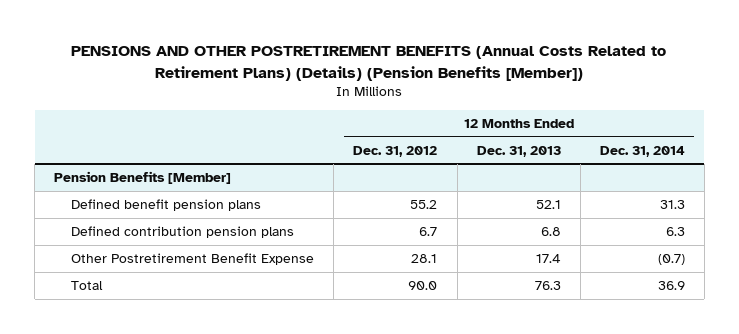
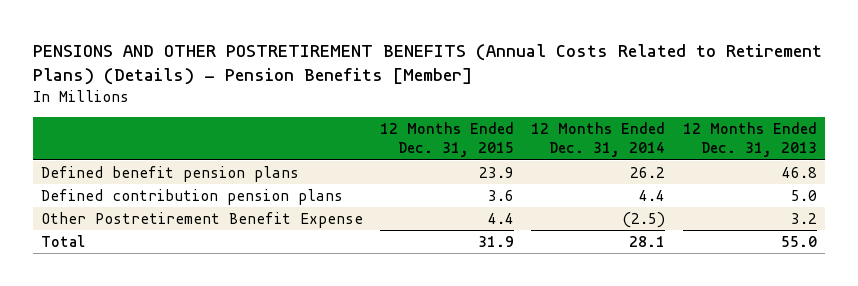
[71,46,667,81] PENSIONS AND OTHER POSTRETIREMENT BENEFITS (Annual Costs Related to Retirement Plans) (Details) (Pension Benefits [Member]) -> [32,43,822,85] PENSIONS AND OTHER POSTRETIREMENT BENEFITS (Annual Costs Related to Retirement Plans) (Details) - Pension Benefits [Member]
[353,145,438,157] Dec. 31, 2012 -> none
none -> [380,122,515,158] 12 Months Ended Dec. 31, 2015
[54,170,232,184] Pension Benefits [Member] -> none
[535,199,561,209] 52.1 -> [781,166,817,178] 46.8
[659,199,685,209] 31.3 -> [630,166,666,178] 26.2
[540,226,561,236] 6.8 -> [790,189,817,201] 5.0
[665,226,685,236] 6.3 -> [639,189,666,201] 4.4
[535,253,561,263] 17.4 -> [790,212,817,224] 3.2
[657,253,685,265] (0.7) -> [622,211,666,228] (2.5)
[534,280,561,290] 76.3 -> [780,235,817,247] 55.0
[657,280,685,290] 36.9 -> [629,235,666,247] 28.1

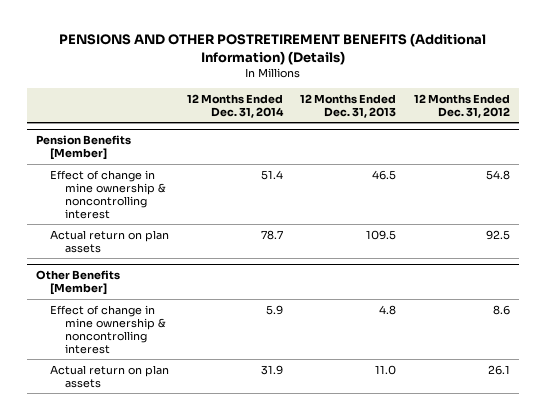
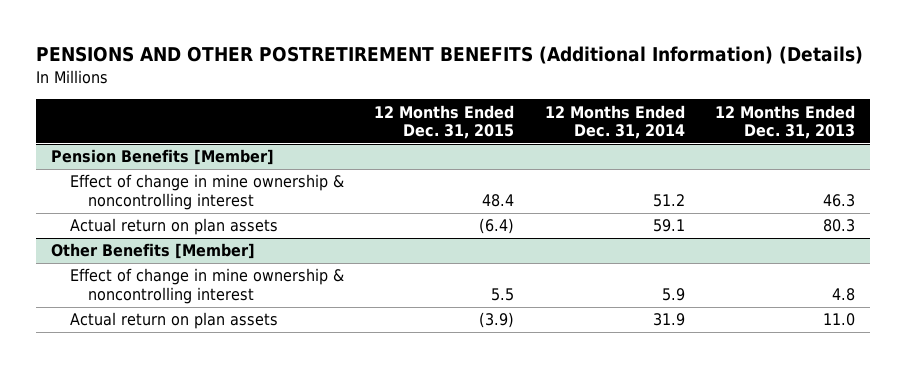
[413,93,510,118] 12 Months Ended Dec. 31, 2012 -> none
none -> [374,104,515,140] 12 Months Ended Dec. 31, 2015
[260,169,283,180] 51.4 -> [652,194,685,208] 51.2
[372,169,397,180] 46.5 -> [823,194,856,208] 46.3
[260,229,283,240] 78.7 -> [652,219,685,233] 59.1
[366,229,397,240] 109.5 -> [823,219,856,233] 80.3

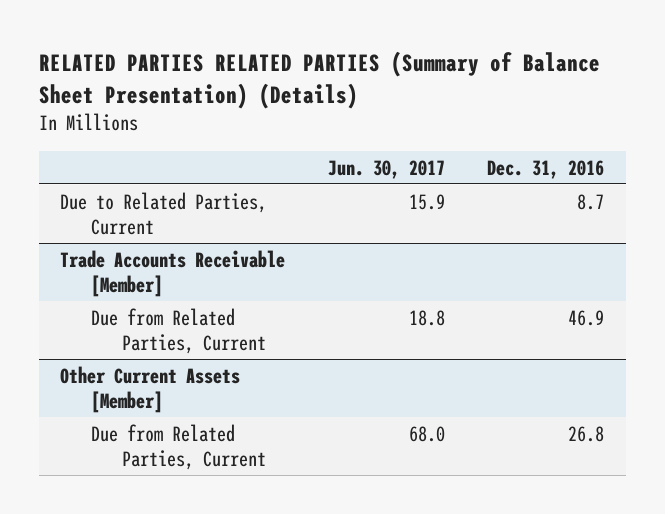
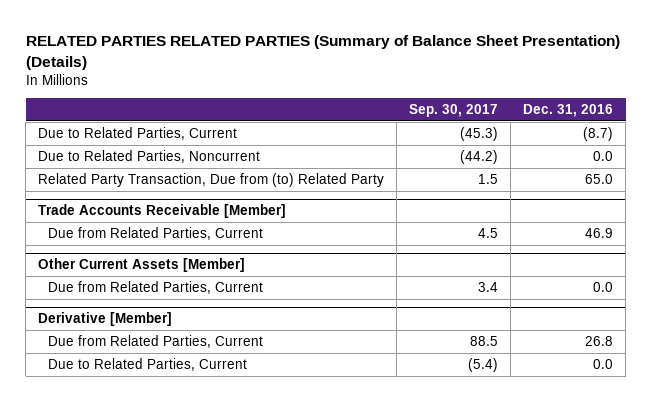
[327,159,445,179] Jun. 30, 2017 -> none
none -> [409,104,499,118] Sep. 30, 2017
[577,193,605,210] 8.7 -> [583,126,614,141] (8.7)
none -> [38,149,261,163] Due to Related Parties, Noncurrent
none -> [38,172,385,187] Related Party Transaction, Due from (to) Related Party
none -> [48,280,264,294] Due from Related Parties, Current
none -> [38,311,173,326] Derivative [Member]
none -> [48,357,248,371] Due to Related Parties, Current

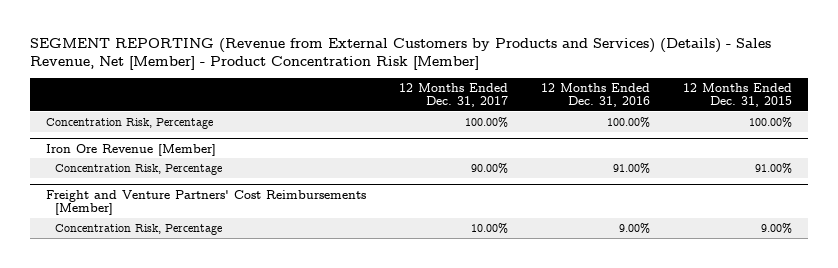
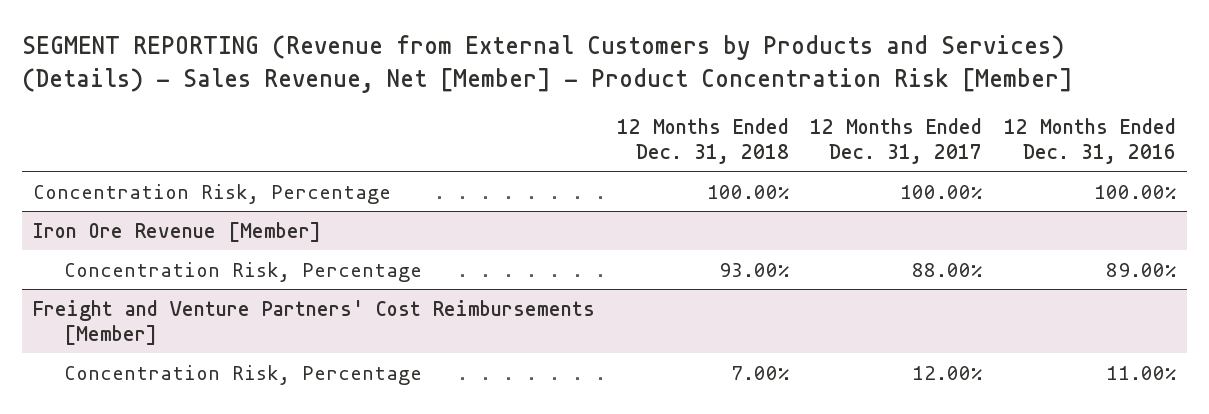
[682,82,792,108] 12 Months Ended Dec. 31, 2015 -> none
none -> [616,117,789,164] 12 Months Ended Dec. 31, 2018
[471,162,509,174] 90.00% -> [912,262,983,277] 88.00%
[612,162,650,174] 91.00% -> [1106,262,1177,277] 89.00%
[471,222,509,234] 10.00% -> [912,365,983,380] 12.00%
[618,222,650,234] 9.00% -> [1106,365,1177,380] 11.00%

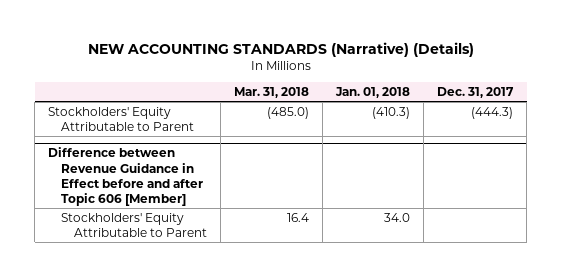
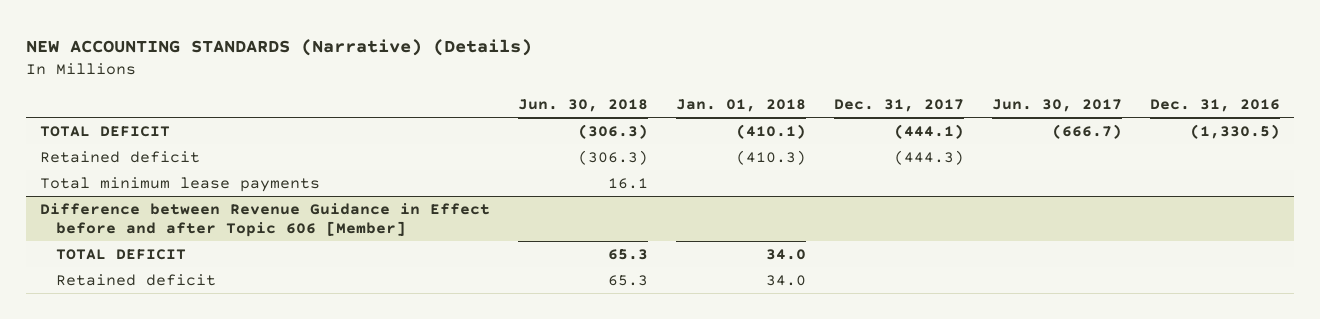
[234,86,310,98] Mar. 31, 2018 -> none
none -> [518,98,649,112] Jun. 30, 2018
none -> [992,98,1123,112] Jun. 30, 2017
none -> [1149,98,1280,112] Dec. 31, 2016
none -> [40,126,171,138] TOTAL DEFICIT
[48,106,195,132] Stockholders' Equity Attributable to Parent -> [40,151,201,164] Retained deficit
none -> [40,177,321,193] Total minimum lease payments
none -> [55,249,186,261] TOTAL DEFICIT
[61,212,208,238] Stockholders' Equity Attributable to Parent -> [55,274,216,287] Retained deficit

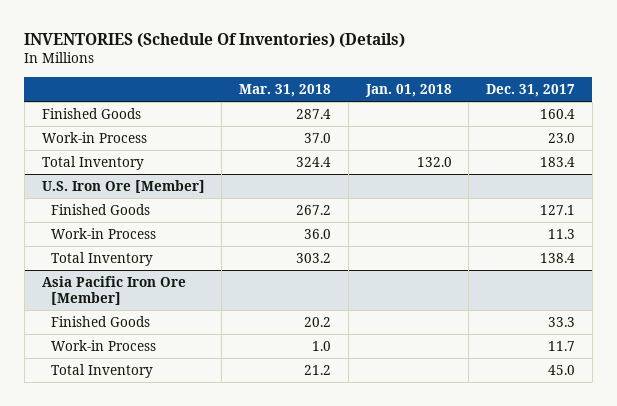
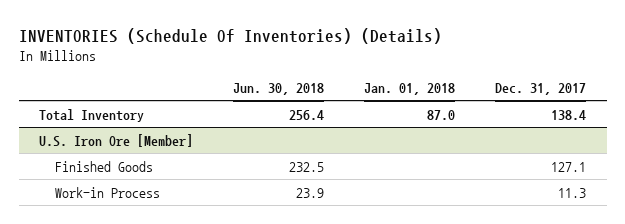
[239,83,332,97] Mar. 31, 2018 -> none
none -> [233,82,325,95] Jun. 30, 2018
[41,108,141,120] Finished Goods -> none
[41,132,147,144] Work-in Process -> none
[416,157,452,168] 132.0 -> [427,109,456,120] 87.0
[539,157,575,168] 183.4 -> [551,109,587,120] 138.4
[51,252,154,267] Total Inventory -> none
[41,276,186,305] Asia Pacific Iron Ore [Member] -> none
[51,316,151,328] Finished Goods -> none
[51,340,157,352] Work-in Process -> none
[51,364,154,379] Total Inventory -> none

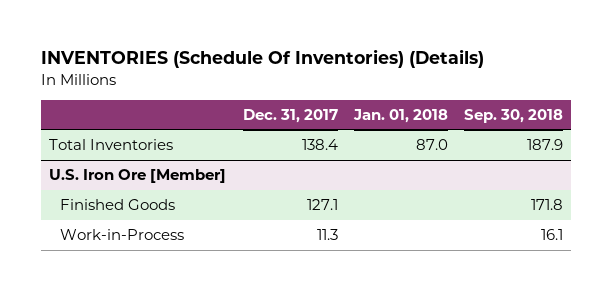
[233,82,325,95] Jun. 30, 2018 -> none
none -> [464,108,564,123] Sep. 30, 2018
[39,108,145,122] Total Inventory -> [49,139,174,151] Total Inventories
[55,186,161,198] Work-in Process -> [60,229,185,241] Work-in-Process

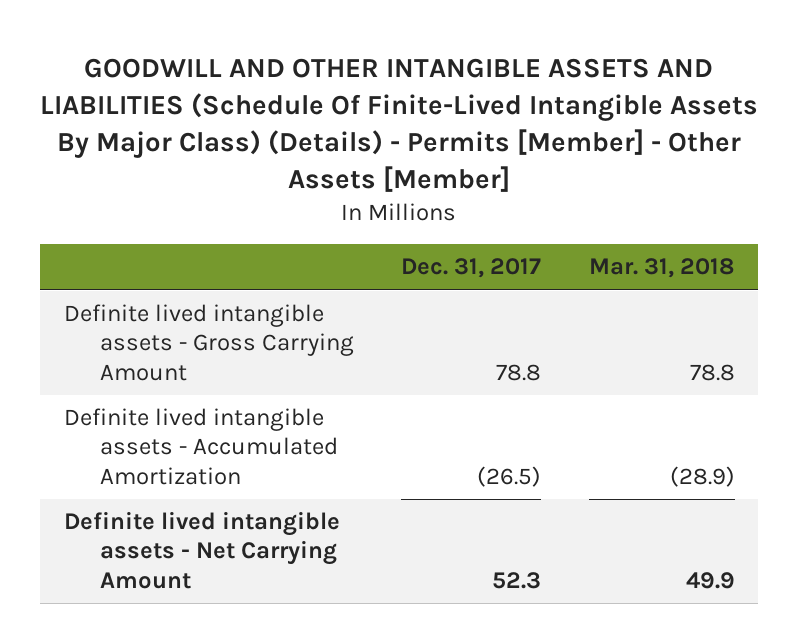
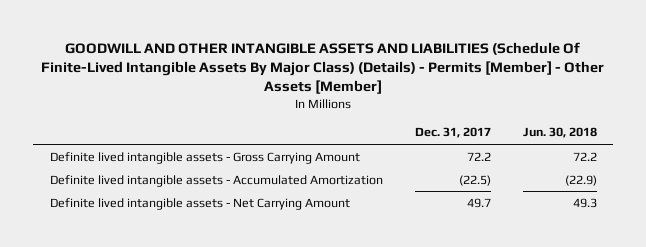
[588,258,735,279] Mar. 31, 2018 -> none
none -> [522,127,597,139] Jun. 30, 2018
[496,363,542,381] 78.8 -> [466,151,491,161] 72.2
[477,465,542,487] (26.5) -> [458,174,491,186] (22.5)
[492,571,542,589] 52.3 -> [466,197,491,208] 49.7

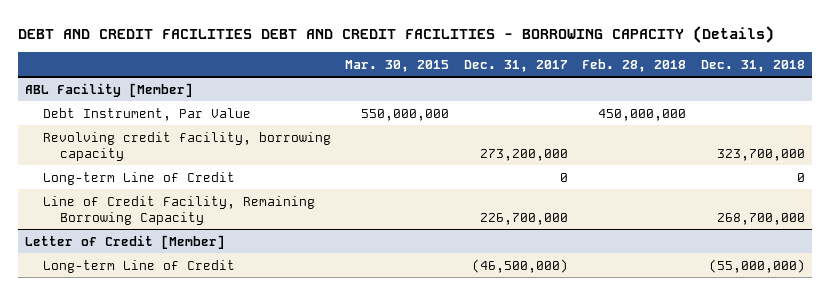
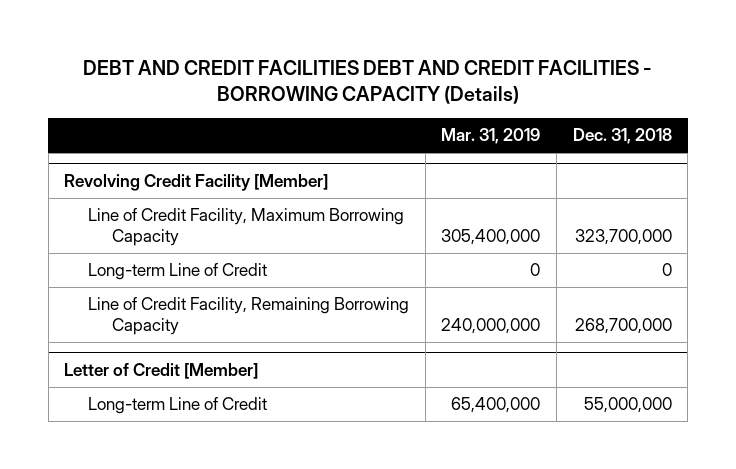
[345,59,450,72] Mar. 30, 2015 -> none
[463,59,568,72] Dec. 31, 2017 -> none
[582,58,687,72] Feb. 28, 2018 -> none
none -> [441,128,541,145] Mar. 31, 2019
[42,107,251,121] Debt Instrument, Par Value -> none
[25,82,194,97] ABL Facility [Member] -> [64,173,329,191] Revolving Credit Facility [Member]
[42,131,331,161] Revolving credit facility, borrowing capacity -> [87,208,404,247] Line of Credit Facility, Maximum Borrowing Capacity
[708,258,805,273] (55,000,000) -> [583,397,672,414] 55,000,000

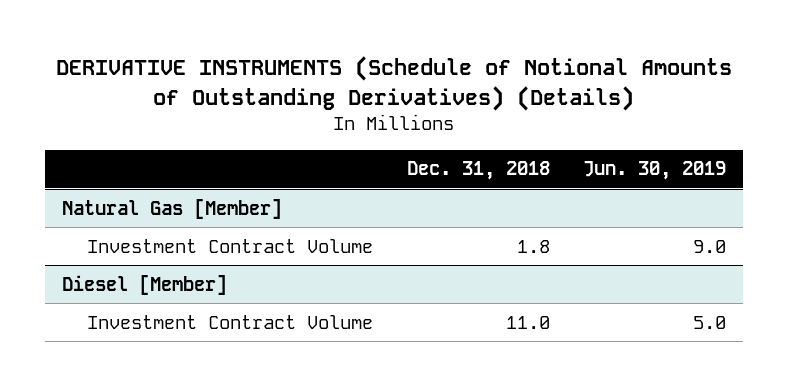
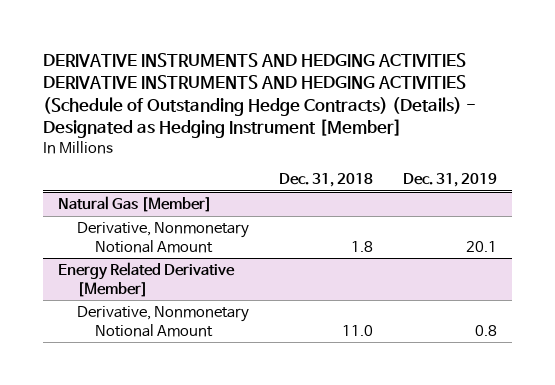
[55,55,732,111] DERIVATIVE INSTRUMENTS (Schedule of Notional Amounts of Outstanding Derivatives) (Details) -> [43,52,477,139] DERIVATIVE INSTRUMENTS AND HEDGING ACTIVITIES DERIVATIVE INSTRUMENTS AND HEDGING ACTIVITIES (Schedule of Outstanding Hedge Contracts) (Details) - Designated as Hedging Instrument [Member]
[582,161,726,181] Jun. 30, 2019 -> none
none -> [402,173,497,188] Dec. 31, 2019
[87,238,374,253] Investment Contract Volume -> none
[87,314,374,329] Investment Contract Volume -> none
none -> [76,222,249,253] Derivative, Nonmonetary Notional Amount
[61,274,227,295] Diesel [Member] -> [58,262,236,297] Energy Related Derivative [Member]
none -> [76,306,249,337] Derivative, Nonmonetary Notional Amount

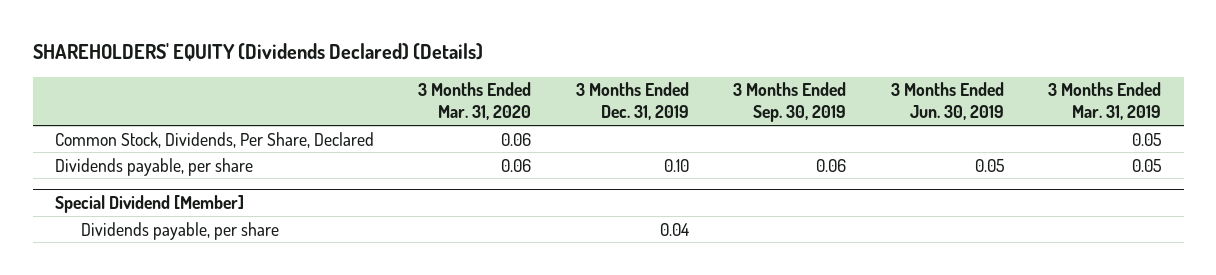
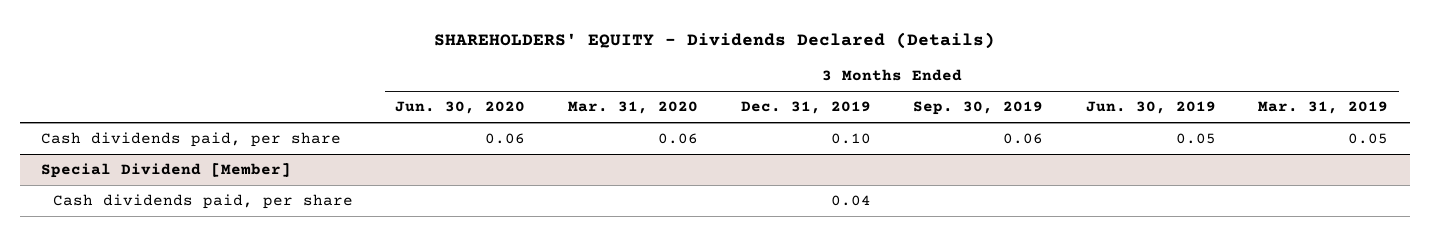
[32,43,483,62] SHAREHOLDERS' EQUITY (Dividends Declared) (Details) -> [433,31,995,49] SHAREHOLDERS' EQUITY - Dividends Declared (Details)
none -> [395,101,526,115] Jun. 30, 2020
[54,131,374,148] Common Stock, Dividends, Per Share, Declared -> none
[54,157,253,176] Dividends payable, per share -> [41,132,342,148] Cash dividends paid, per share
[81,221,280,240] Dividends payable, per share -> [52,194,353,210] Cash dividends paid, per share

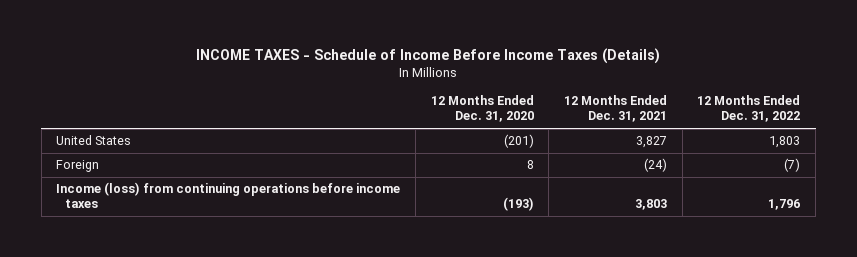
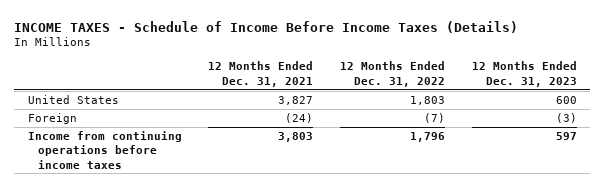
[430,95,534,123] 12 Months Ended Dec. 31, 2020 -> none
none -> [471,61,577,87] 12 Months Ended Dec. 31, 2023
[56,182,401,209] Income (loss) from continuing operations before income taxes -> [27,130,182,169] Income from continuing operations before income taxes

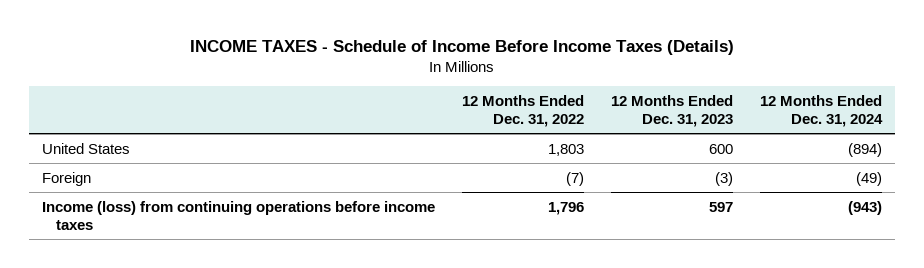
[208,61,314,87] 12 Months Ended Dec. 31, 2021 -> none
none -> [759,95,883,127] 12 Months Ended Dec. 31, 2024
[27,130,182,169] Income from continuing operations before income taxes -> [42,200,436,230] Income (loss) from continuing operations before income taxes

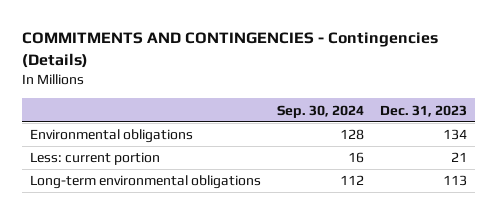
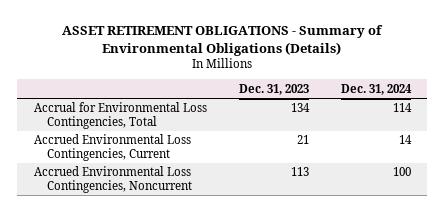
[21,32,438,69] COMMITMENTS AND CONTINGENCIES - Contingencies (Details) -> [62,25,384,56] ASSET RETIREMENT OBLIGATIONS - Summary of Environmental Obligations (Details)
[276,104,364,118] Sep. 30, 2024 -> none
none -> [341,83,413,95] Dec. 31, 2024
[29,129,193,144] Environmental obligations -> [33,102,207,129] Accrual for Environmental Loss Contingencies, Total
[29,152,160,166] Less: current portion -> [33,134,191,161] Accrued Environmental Loss Contingencies, Current
[29,175,261,190] Long-term environmental obligations -> [33,166,193,193] Accrued Environmental Loss Contingencies, Noncurrent

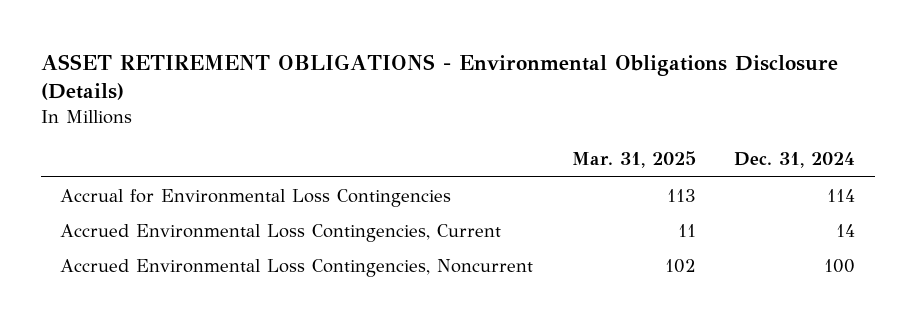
[62,25,384,56] ASSET RETIREMENT OBLIGATIONS - Summary of Environmental Obligations (Details) -> [41,53,839,101] ASSET RETIREMENT OBLIGATIONS - Environmental Obligations Disclosure (Details)
[238,83,309,95] Dec. 31, 2023 -> none
none -> [571,151,696,169] Mar. 31, 2025
[33,102,207,129] Accrual for Environmental Loss Contingencies, Total -> [60,189,452,208] Accrual for Environmental Loss Contingencies

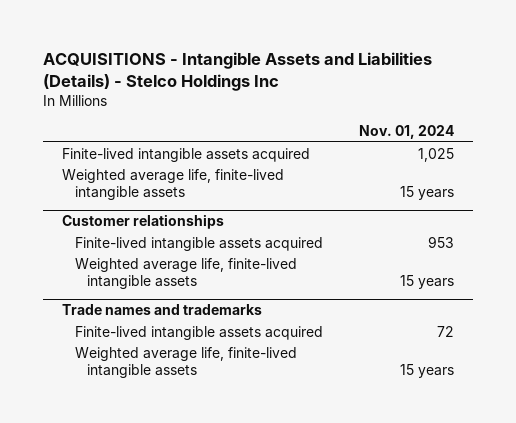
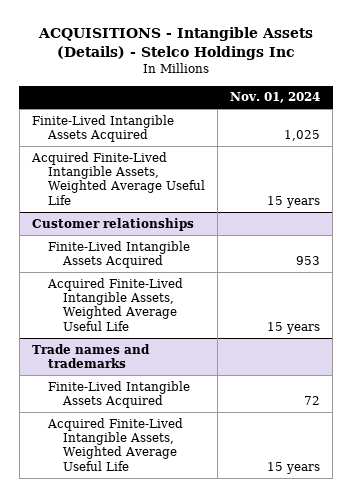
[43,52,433,92] ACQUISITIONS - Intangible Assets and Liabilities (Details) - Stelco Holdings Inc -> [38,27,314,61] ACQUISITIONS - Intangible Assets (Details) - Stelco Holdings Inc
[61,147,310,162] Finite-lived intangible assets acquired -> [31,114,174,143] Finite-Lived Intangible Assets Acquired
[61,168,284,200] Weighted average life, finite-lived intangible assets -> [30,151,205,205] Acquired Finite-Lived Intangible Assets, Weighted Average Useful Life
[74,236,323,251] Finite-lived intangible assets acquired -> [47,240,190,269] Finite-Lived Intangible Assets Acquired
[74,257,297,289] Weighted average life, finite-lived intangible assets -> [46,277,183,331] Acquired Finite-Lived Intangible Assets, Weighted Average Useful Life
[74,325,323,340] Finite-lived intangible assets acquired -> [47,380,190,409] Finite-Lived Intangible Assets Acquired
[74,346,297,378] Weighted average life, finite-lived intangible assets -> [46,417,183,471] Acquired Finite-Lived Intangible Assets, Weighted Average Useful Life

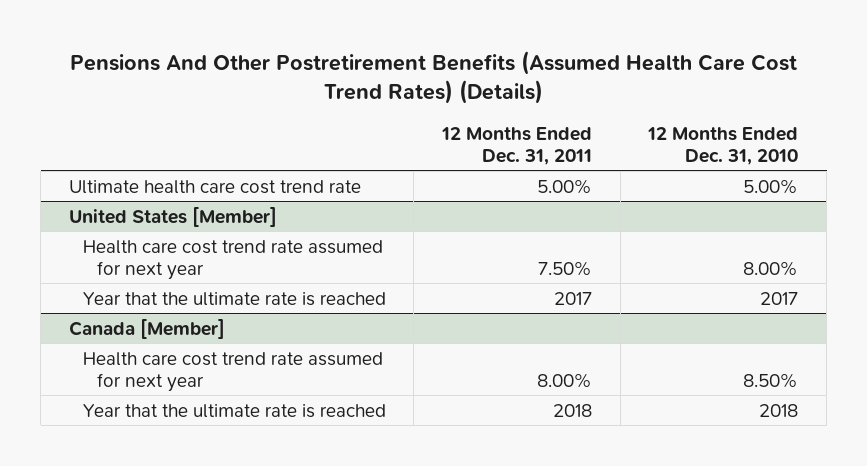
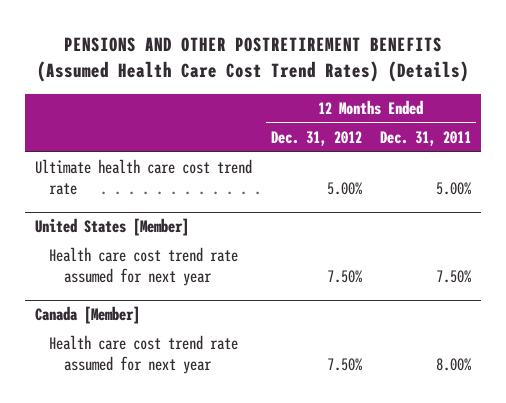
[69,50,797,105] Pensions And Other Postretirement Benefits (Assumed Health Care Cost Trend Rates) (Details) -> [37,37,470,83] PENSIONS AND OTHER POSTRETIREMENT BENEFITS (Assumed Health Care Cost Trend Rates) (Details)
[647,126,799,165] 12 Months Ended Dec. 31, 2010 -> none
none -> [270,130,362,146] Dec. 31, 2012
[82,291,386,306] Year that the ultimate rate is reached -> none
[82,403,386,418] Year that the ultimate rate is reached -> none

